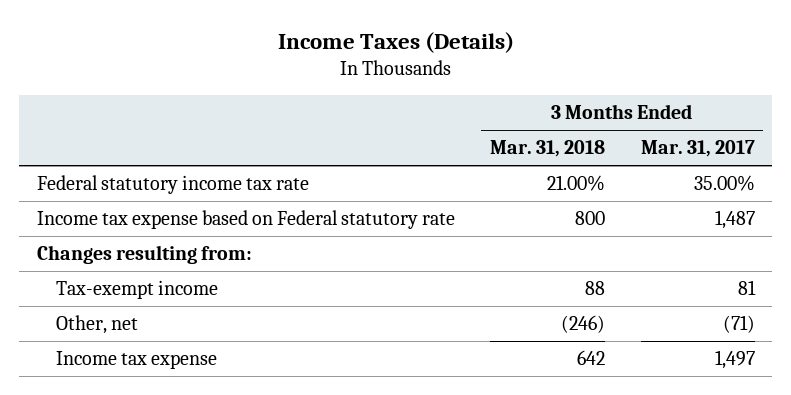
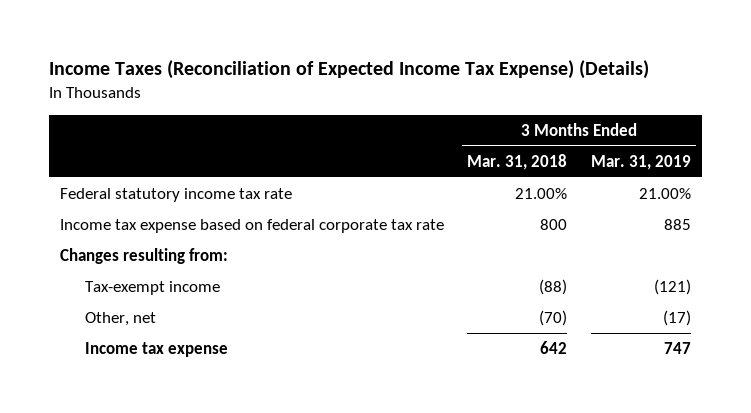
[277,32,514,54] Income Taxes (Details) -> [48,59,649,79] Income Taxes (Reconciliation of Expected Income Tax Expense) (Details)
[640,140,755,158] Mar. 31, 2017 -> none
none -> [590,154,691,170] Mar. 31, 2019
[36,210,455,230] Income tax expense based on Federal statutory rate -> [60,219,445,234] Income tax expense based on federal corporate tax rate
[585,281,606,296] 88 -> [539,279,568,296] (88)
[561,315,606,334] (246) -> [539,310,568,327] (70)

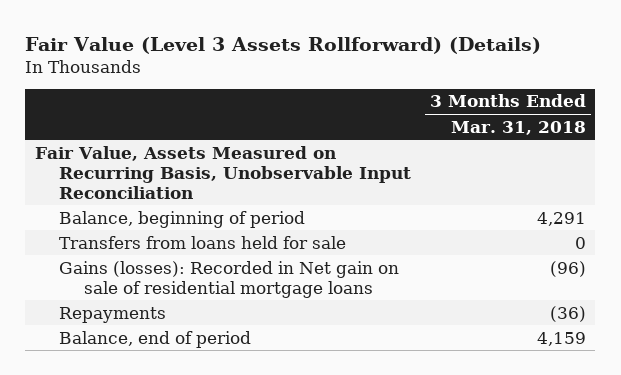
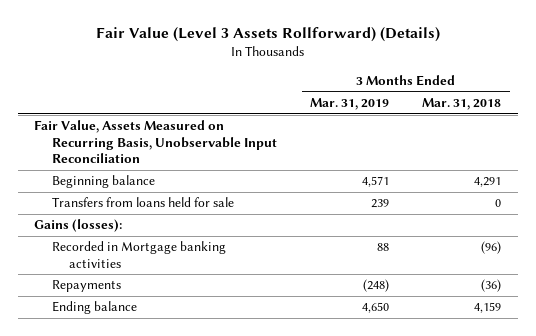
none -> [309,97,389,110] Mar. 31, 2019
[59,210,306,228] Balance, beginning of period -> [51,175,155,189] Beginning balance
none -> [34,219,123,233] Gains (losses):
[59,260,400,298] Gains (losses): Recorded in Net gain on sale of residential mortgage loans -> [51,241,226,268] Recorded in Mortgage banking activities
[59,330,252,348] Balance, end of period -> [51,301,137,315] Ending balance

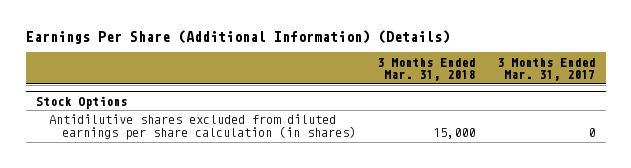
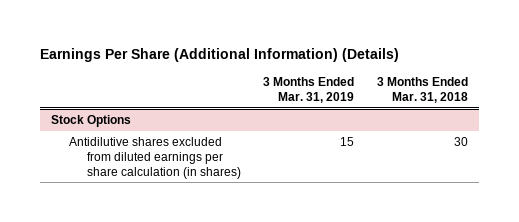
[496,57,595,82] 3 Months Ended Mar. 31, 2017 -> none
none -> [263,77,355,103] 3 Months Ended Mar. 31, 2019
[433,127,476,139] 15,000 -> [453,137,468,147] 30

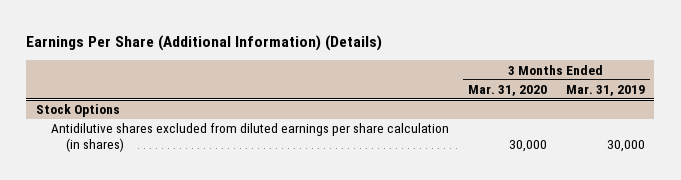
[376,77,468,103] 3 Months Ended Mar. 31, 2018 -> none
none -> [467,85,547,97] Mar. 31, 2020
[340,137,355,147] 15 -> [606,139,645,152] 30,000

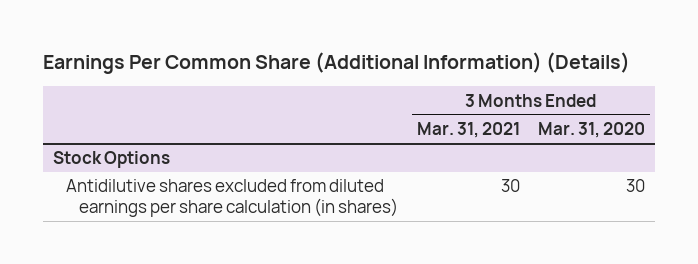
[26,35,383,52] Earnings Per Share (Additional Information) (Details) -> [43,52,631,75] Earnings Per Common Share (Additional Information) (Details)
[565,85,645,97] Mar. 31, 2019 -> none
none -> [416,121,520,138] Mar. 31, 2021
[508,139,547,152] 30,000 -> [626,179,646,193] 30

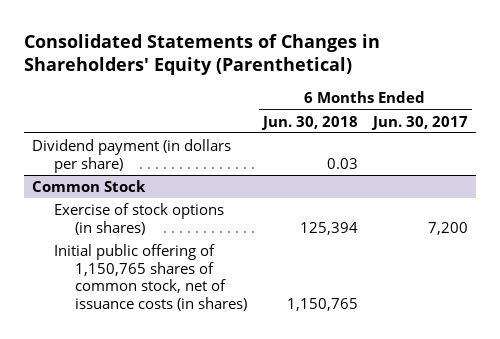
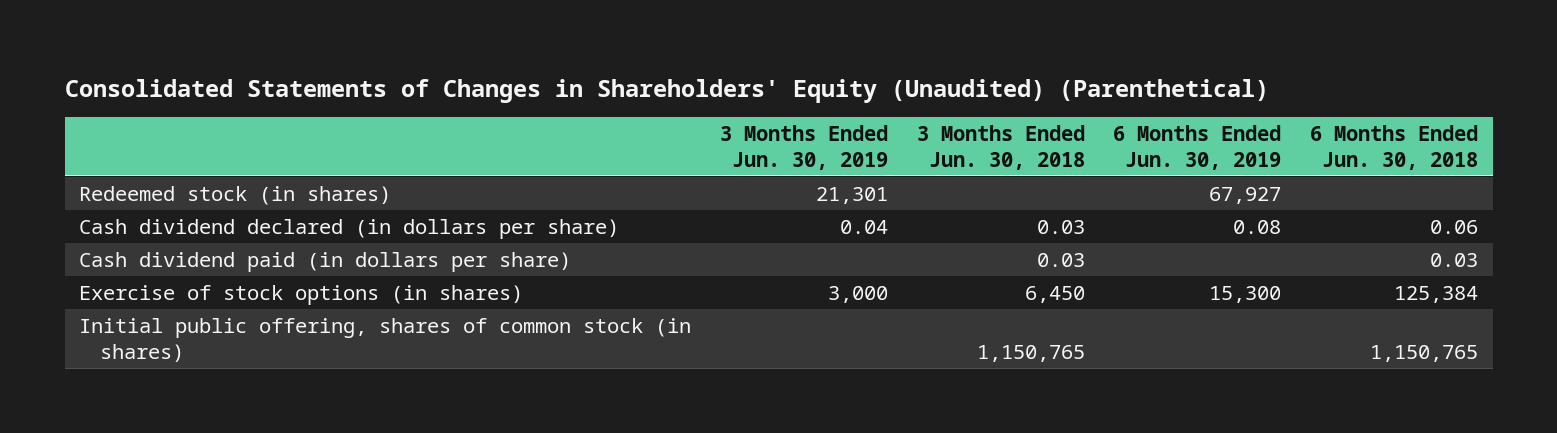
[24,33,381,76] Consolidated Statements of Changes in Shareholders' Equity (Parenthetical) -> [64,78,1269,103] Consolidated Statements of Changes in Shareholders' Equity (Unaudited) (Parenthetical)
[371,115,469,130] Jun. 30, 2017 -> none
none -> [720,125,889,170] 3 Months Ended Jun. 30, 2019
none -> [916,125,1085,170] 3 Months Ended Jun. 30, 2018
none -> [1113,125,1282,170] 6 Months Ended Jun. 30, 2019
[32,180,147,193] Common Stock -> none
none -> [79,185,392,205] Redeemed stock (in shares)
none -> [79,218,620,239] Cash dividend declared (in dollars per share)
[32,139,232,173] Dividend payment (in dollars per share) -> [79,251,572,272] Cash dividend paid (in dollars per share)
[299,221,358,235] 125,394 -> [1394,285,1479,303] 125,384
[53,244,248,311] Initial public offering of 1,150,765 shares of common stock, net of issuance costs (in shares) -> [79,317,692,362] Initial public offering, shares of common stock (in shares)

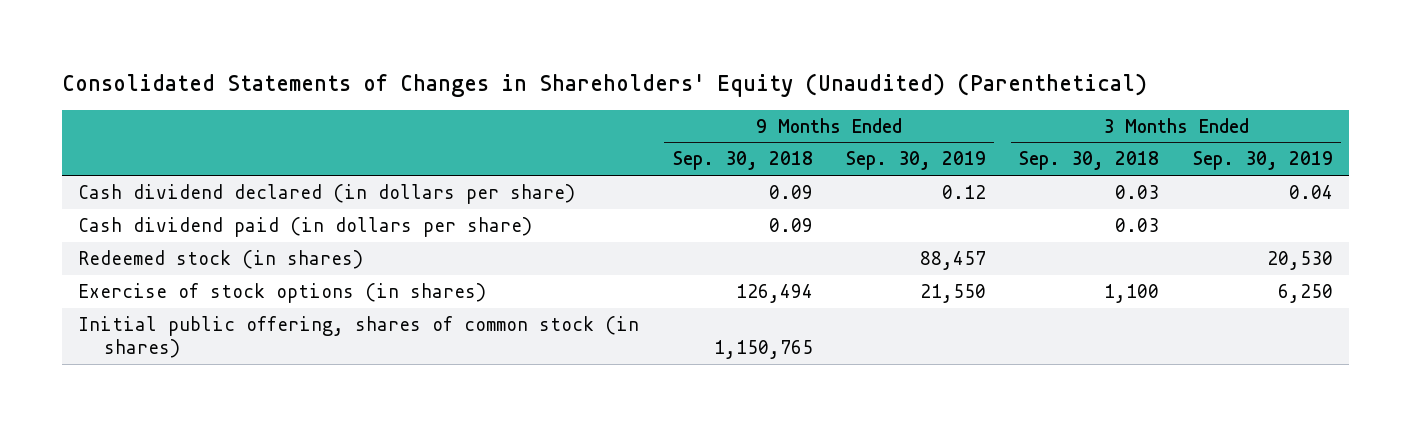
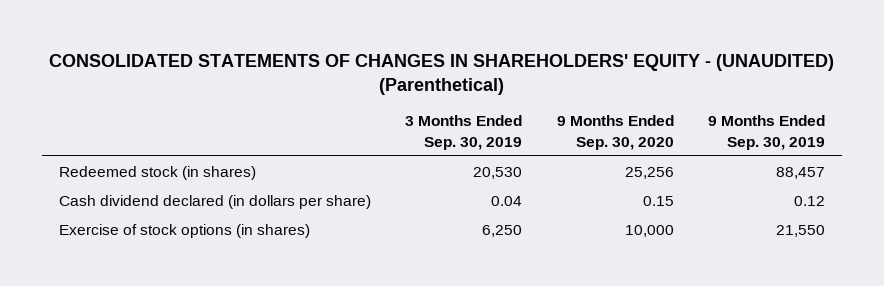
[61,73,1147,98] Consolidated Statements of Changes in Shareholders' Equity (Unaudited) (Parenthetical) -> [49,53,835,95] CONSOLIDATED STATEMENTS OF CHANGES IN SHAREHOLDERS' EQUITY - (UNAUDITED) (Parenthetical)
[672,151,813,171] Sep. 30, 2018 -> none
[1019,151,1160,171] Sep. 30, 2018 -> none
none -> [556,115,674,150] 9 Months Ended Sep. 30, 2020
[78,216,533,237] Cash dividend paid (in dollars per share) -> none
[78,183,576,204] Cash dividend declared (in dollars per share) -> [59,194,372,209] Cash dividend declared (in dollars per share)
[78,315,640,359] Initial public offering, shares of common stock (in shares) -> none

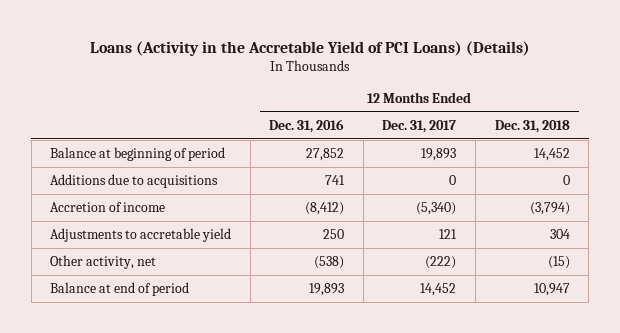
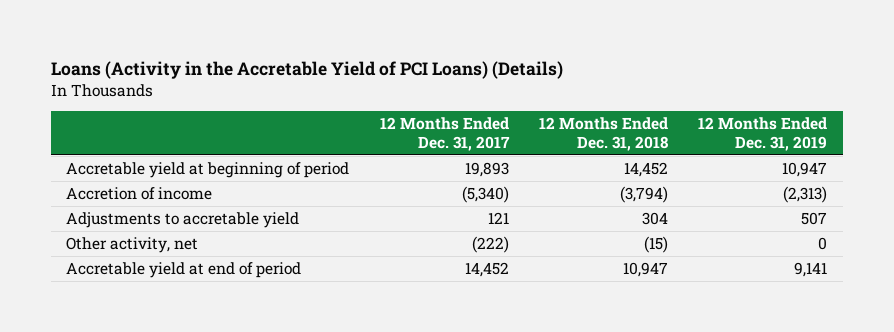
[269,119,345,134] Dec. 31, 2016 -> none
none -> [698,117,828,151] 12 Months Ended Dec. 31, 2019
[50,174,219,189] Additions due to acquisitions -> none
[50,147,226,162] Balance at beginning of period -> [66,162,350,179] Accretable yield at beginning of period
[50,282,190,297] Balance at end of period -> [66,262,302,279] Accretable yield at end of period

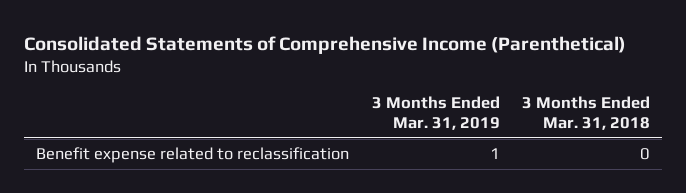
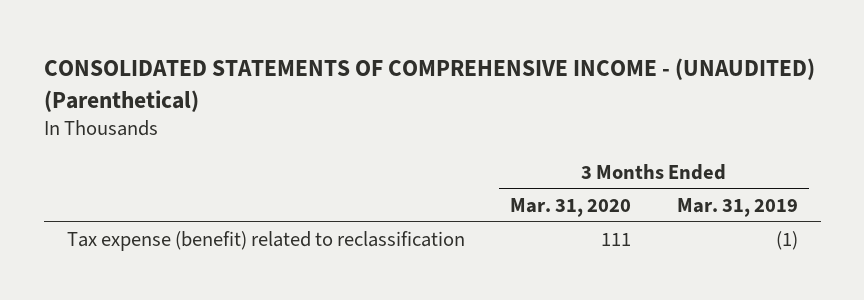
[24,35,627,54] Consolidated Statements of Comprehensive Income (Parenthetical) -> [43,57,815,112] CONSOLIDATED STATEMENTS OF COMPREHENSIVE INCOME - (UNAUDITED) (Parenthetical)
[522,96,651,131] 3 Months Ended Mar. 31, 2018 -> none
none -> [510,197,632,217] Mar. 31, 2020
[35,147,349,164] Benefit expense related to reclassification -> [66,231,465,252] Tax expense (benefit) related to reclassification
[489,148,500,160] 1 -> [775,231,798,251] (1)

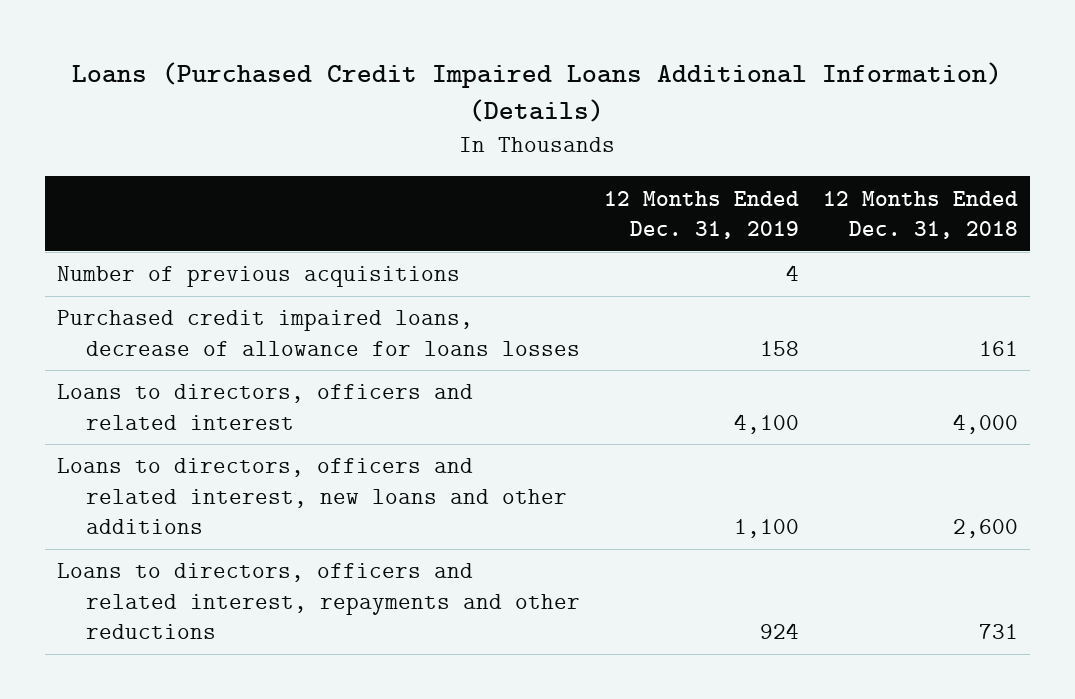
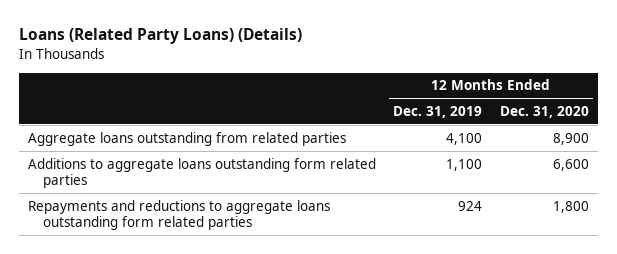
[72,62,1003,123] Loans (Purchased Credit Impaired Loans Additional Information) (Details) -> [19,28,303,45] Loans (Related Party Loans) (Details)
[823,190,1019,239] 12 Months Ended Dec. 31, 2018 -> none
none -> [499,105,589,118] Dec. 31, 2020
[56,266,460,288] Number of previous acquisitions -> none
[56,310,581,356] Purchased credit impaired loans, decrease of allowance for loans losses -> none
[56,384,473,430] Loans to directors, officers and related interest -> [27,131,346,146] Aggregate loans outstanding from related parties
[56,458,568,534] Loans to directors, officers and related interest, new loans and other additions -> [27,157,376,189] Additions to aggregate loans outstanding form related parties
[56,563,581,639] Loans to directors, officers and related interest, repayments and other reductions -> [27,199,330,231] Repayments and reductions to aggregate loans outstanding form related parties

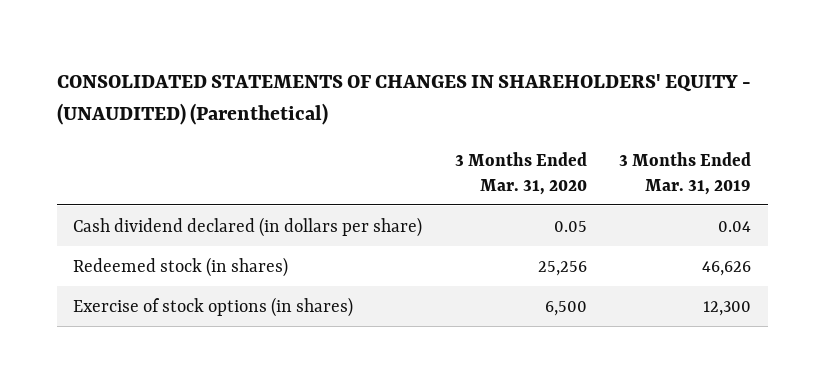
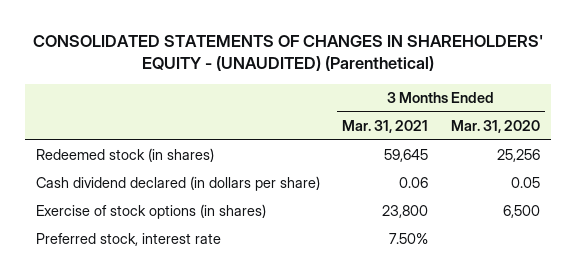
[619,151,752,195] 3 Months Ended Mar. 31, 2019 -> none
none -> [342,119,429,133] Mar. 31, 2021
[73,216,423,237] Cash dividend declared (in dollars per share) -> [36,176,321,192] Cash dividend declared (in dollars per share)
none -> [36,233,222,247] Preferred stock, interest rate

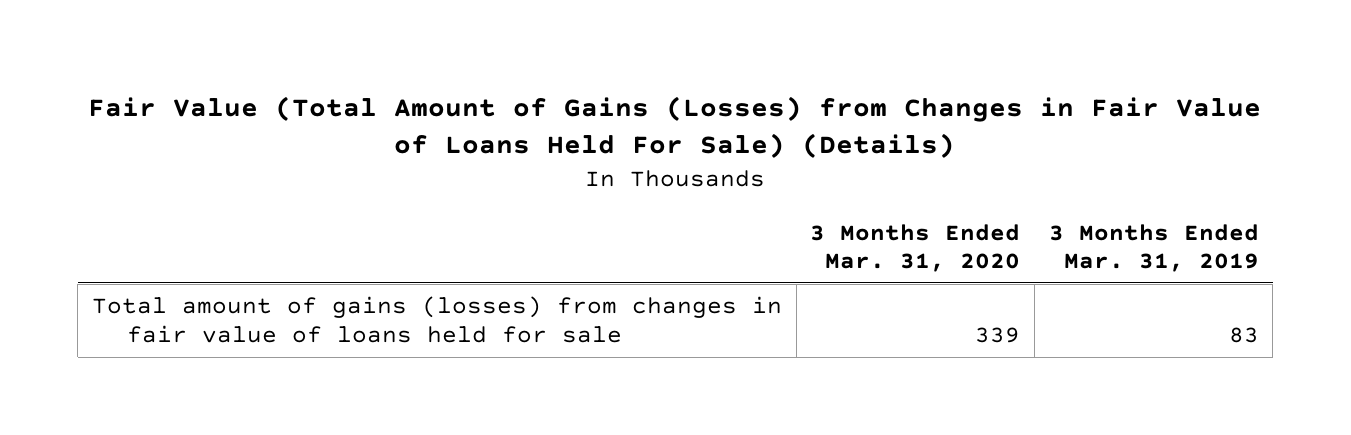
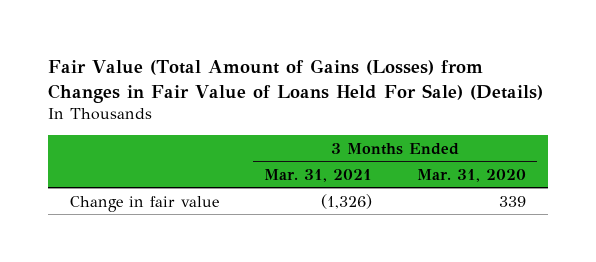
[1048,223,1259,272] 3 Months Ended Mar. 31, 2019 -> none
none -> [264,168,373,182] Mar. 31, 2021
[92,296,783,343] Total amount of gains (losses) from changes in fair value of loans held for sale -> [70,195,220,212] Change in fair value

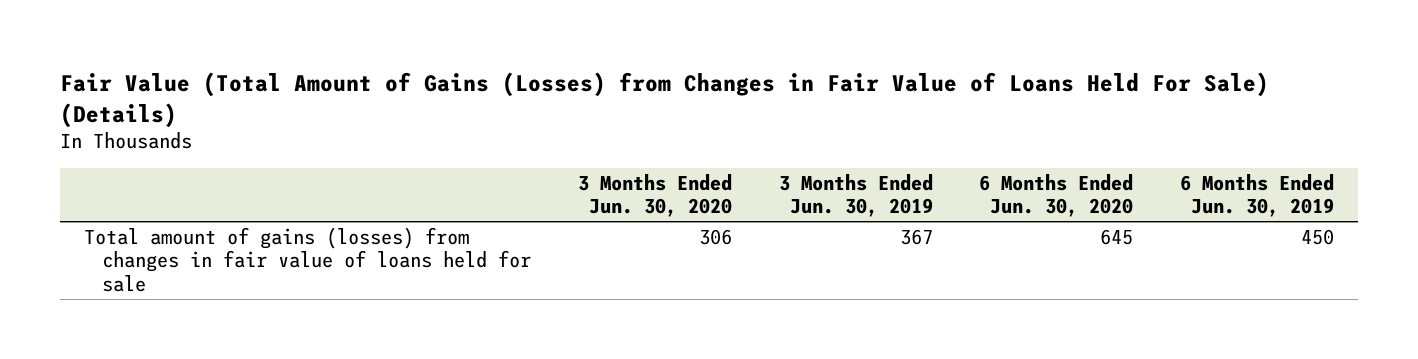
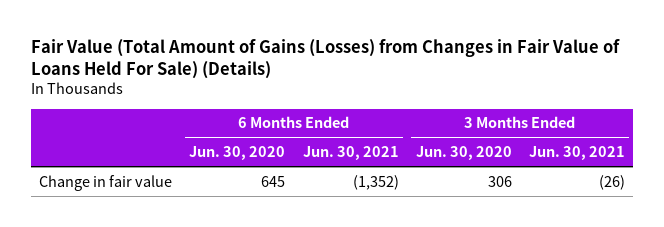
[778,173,933,218] 3 Months Ended Jun. 30, 2019 -> none
[1180,173,1335,218] 6 Months Ended Jun. 30, 2019 -> none
none -> [302,146,399,161] Jun. 30, 2021
none -> [528,146,625,161] Jun. 30, 2021
[83,226,531,292] Total amount of gains (losses) from changes in fair value of loans held for sale -> [39,174,173,191] Change in fair value

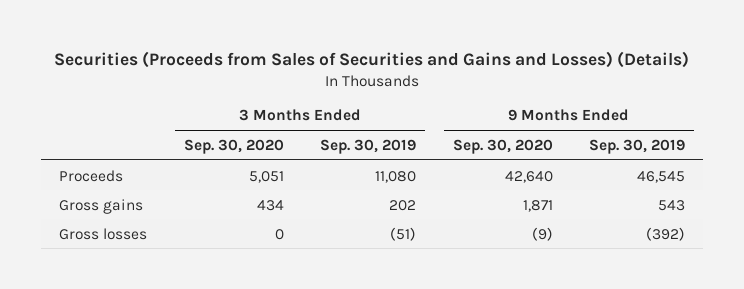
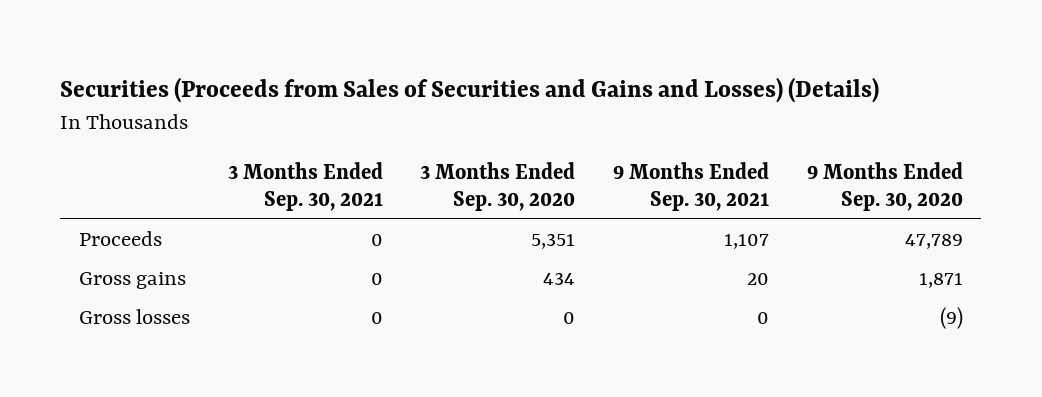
[320,138,417,154] Sep. 30, 2019 -> none
[589,138,686,154] Sep. 30, 2019 -> none
none -> [227,161,383,212] 3 Months Ended Sep. 30, 2021
none -> [613,161,770,212] 9 Months Ended Sep. 30, 2021
[248,170,284,183] 5,051 -> [531,232,576,249] 5,351
[504,170,553,183] 42,640 -> [904,233,963,249] 47,789

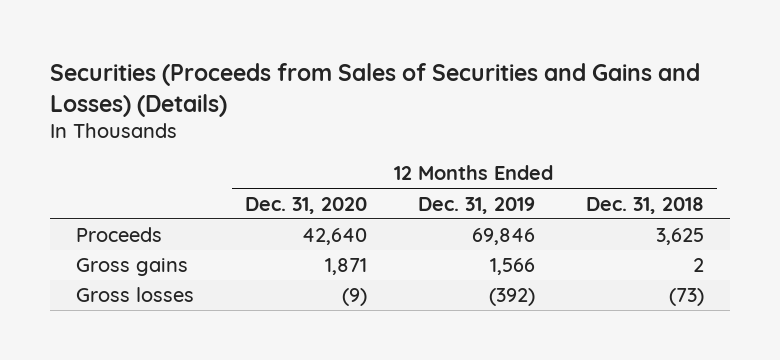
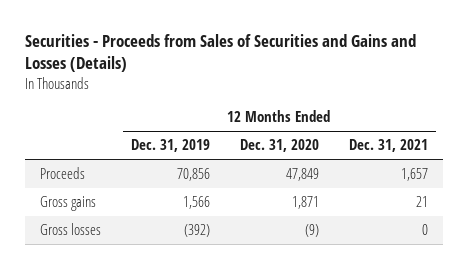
[50,62,701,117] Securities (Proceeds from Sales of Securities and Gains and Losses) (Details) -> [24,34,416,73] Securities - Proceeds from Sales of Securities and Gains and Losses (Details)
[586,196,705,214] Dec. 31, 2018 -> none
none -> [349,139,429,153] Dec. 31, 2021
[301,228,367,246] 42,640 -> [285,168,319,182] 47,849
[471,228,535,246] 69,846 -> [176,168,210,182] 70,856

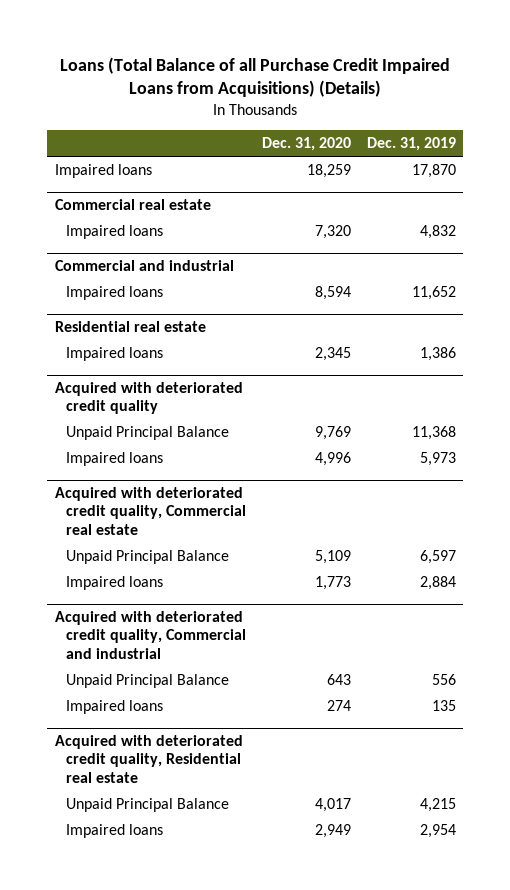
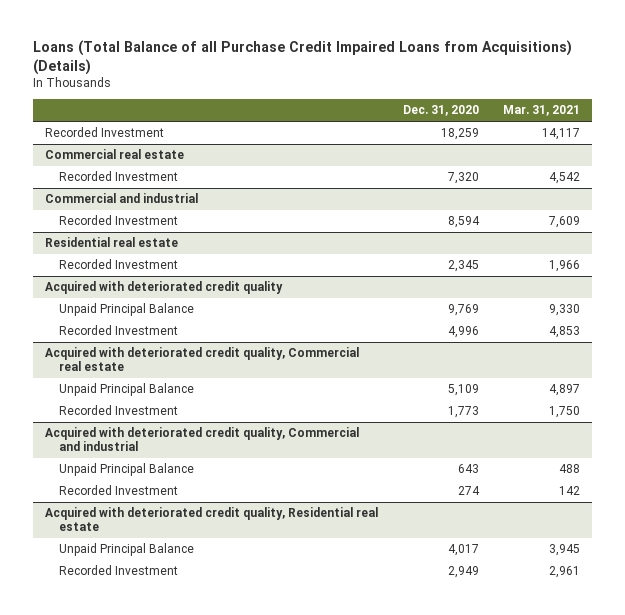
[366,137,456,152] Dec. 31, 2019 -> none
none -> [502,105,580,117] Mar. 31, 2021
[54,163,152,178] Impaired loans -> [45,127,165,138] Recorded Investment
[65,224,163,239] Impaired loans -> [58,171,178,182] Recorded Investment
[65,285,163,300] Impaired loans -> [58,215,178,226] Recorded Investment
[65,346,163,361] Impaired loans -> [58,259,178,270] Recorded Investment
[65,451,163,466] Impaired loans -> [58,325,178,336] Recorded Investment
[65,575,163,590] Impaired loans -> [58,405,178,416] Recorded Investment
[65,699,163,714] Impaired loans -> [58,485,178,496] Recorded Investment
[65,823,163,838] Impaired loans -> [58,565,178,576] Recorded Investment

